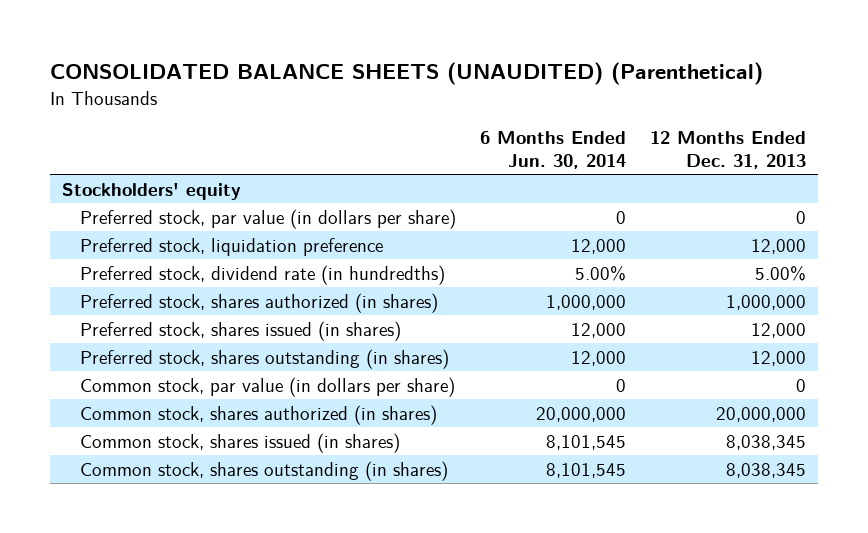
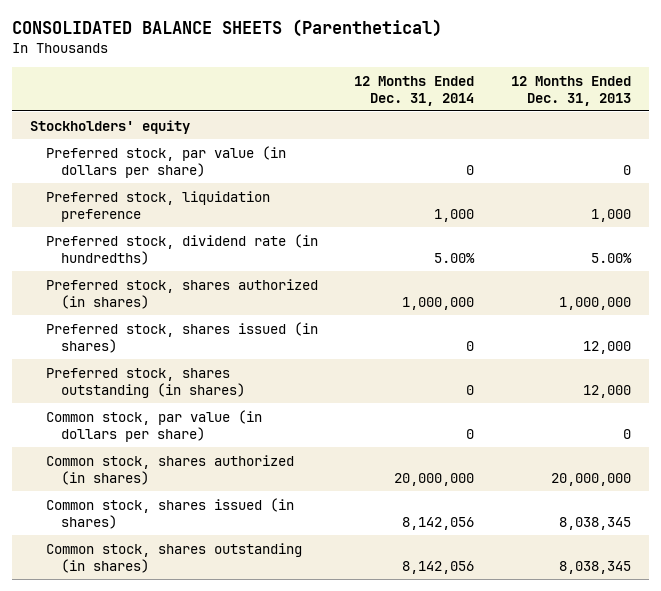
[49,62,763,86] CONSOLIDATED BALANCE SHEETS (UNAUDITED) (Parenthetical) -> [11,18,442,37] CONSOLIDATED BALANCE SHEETS (Parenthetical)
[479,131,626,169] 6 Months Ended Jun. 30, 2014 -> none
none -> [354,75,475,106] 12 Months Ended Dec. 31, 2014
[751,238,807,254] 12,000 -> [590,208,631,222] 1,000

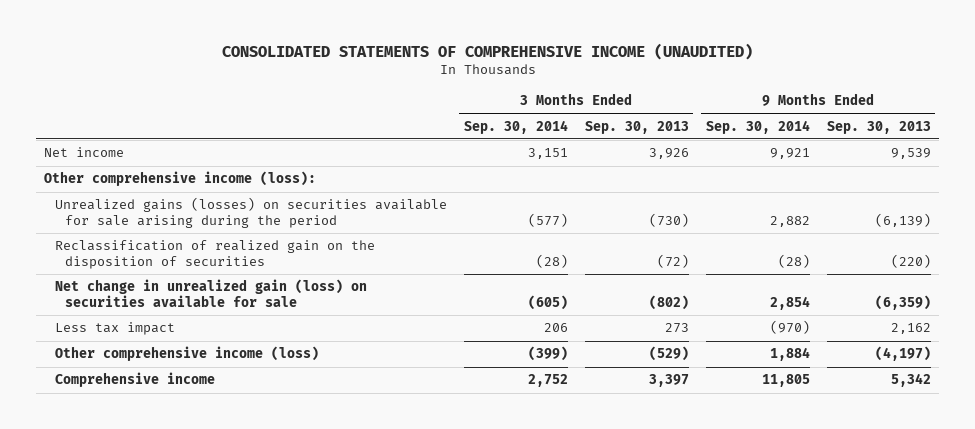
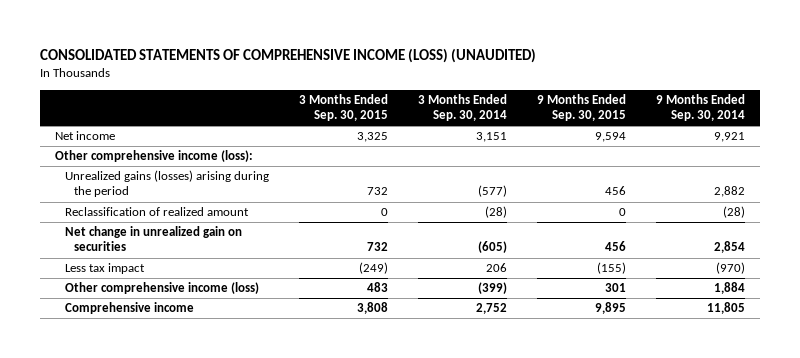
[221,42,753,60] CONSOLIDATED STATEMENTS OF COMPREHENSIVE INCOME (UNAUDITED) -> [40,47,537,63] CONSOLIDATED STATEMENTS OF COMPREHENSIVE INCOME (LOSS) (UNAUDITED)
[584,120,689,134] Sep. 30, 2013 -> none
[826,120,931,134] Sep. 30, 2013 -> none
none -> [298,93,388,122] 3 Months Ended Sep. 30, 2015
none -> [536,93,626,122] 9 Months Ended Sep. 30, 2015
[54,197,447,228] Unrealized gains (losses) on securities available for sale arising during the period -> [64,170,269,198] Unrealized gains (losses) arising during the period
[54,240,375,269] Reclassification of realized gain on the disposition of securities -> [64,207,249,217] Reclassification of realized amount
[54,279,367,307] Net change in unrealized gain (loss) on securities available for sale -> [64,226,242,252] Net change in unrealized gain on securities

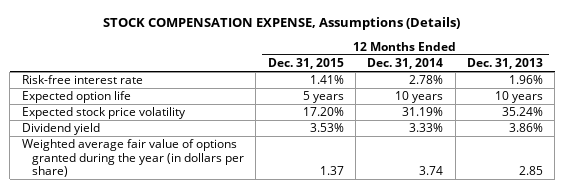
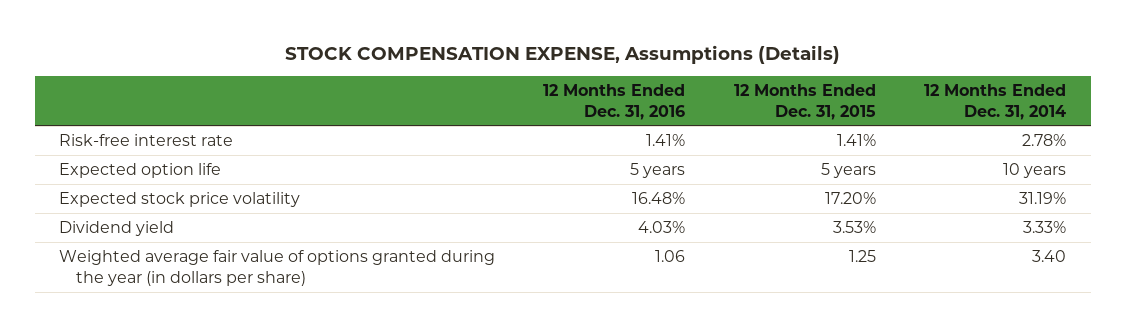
[467,58,544,70] Dec. 31, 2013 -> none
none -> [543,84,686,120] 12 Months Ended Dec. 31, 2016
[319,166,344,176] 1.37 -> [848,250,876,263] 1.25
[419,166,444,176] 3.74 -> [1032,250,1067,263] 3.40

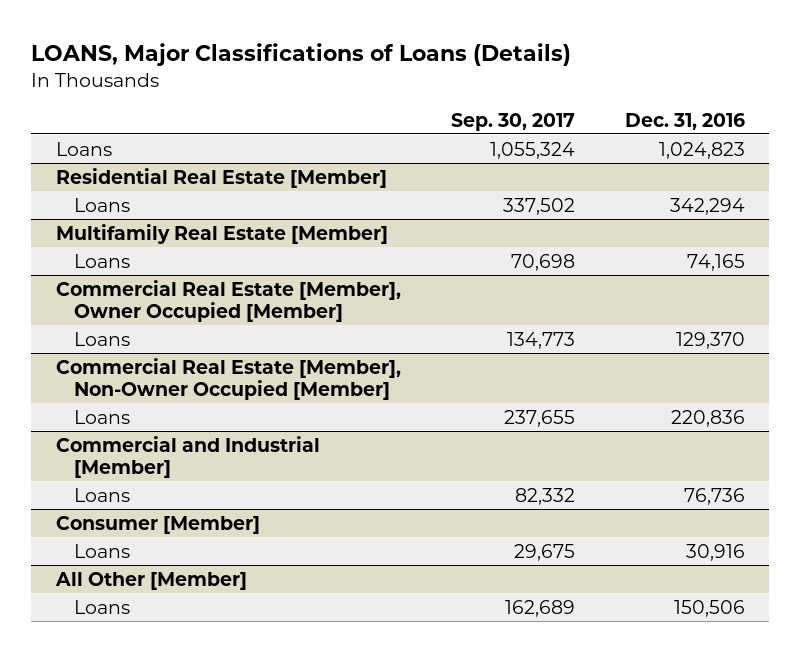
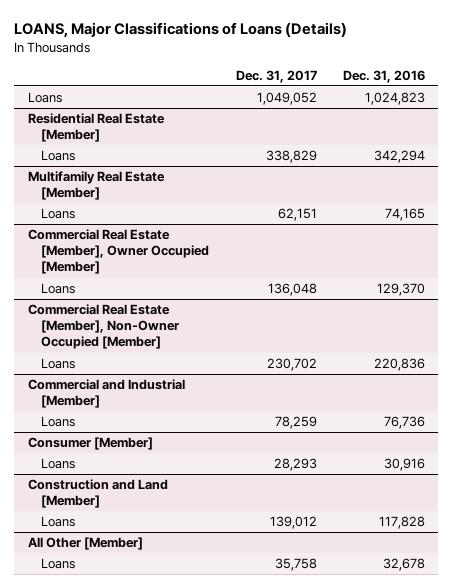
[450,112,575,131] Sep. 30, 2017 -> none
none -> [235,69,317,83] Dec. 31, 2017
none -> [27,479,168,509] Construction and Land [Member]
none -> [41,516,76,528] Loans
[673,599,745,617] 150,506 -> [383,558,426,572] 32,678

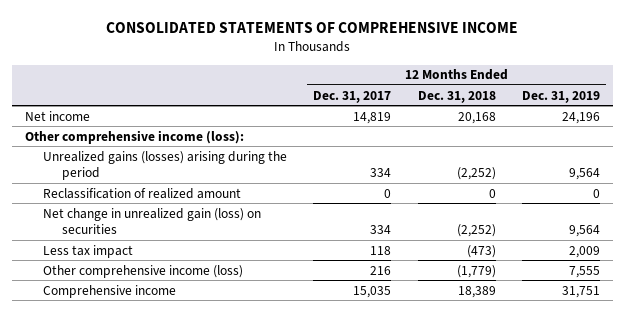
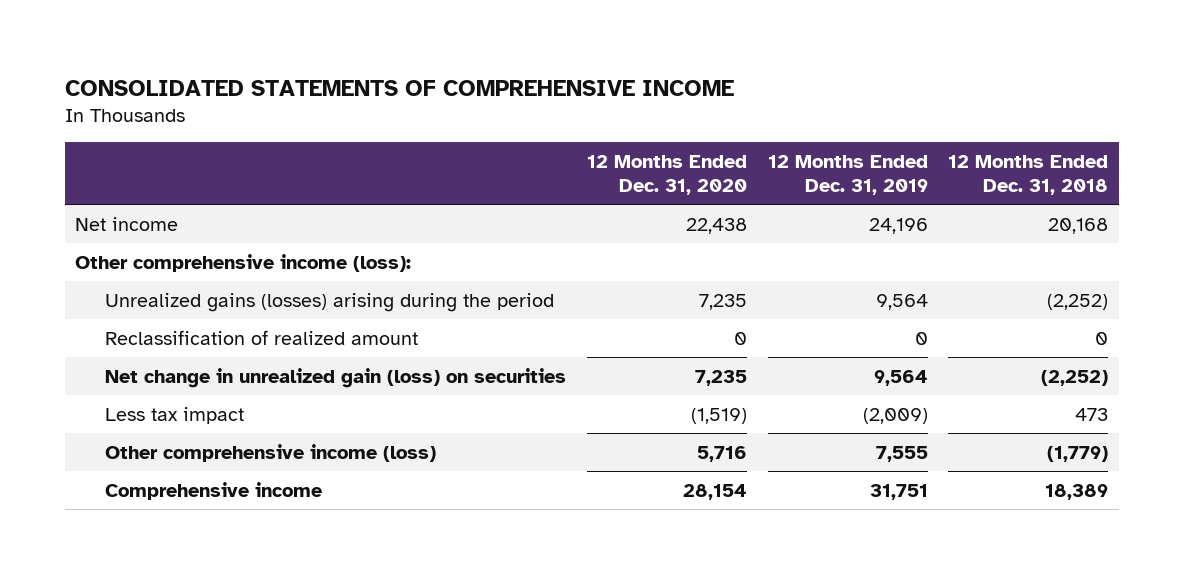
[313,90,392,103] Dec. 31, 2017 -> none
none -> [587,154,748,196] 12 Months Ended Dec. 31, 2020
[466,244,496,258] (473) -> [1075,407,1109,421] 473
[568,245,600,258] 2,009 -> [862,407,928,424] (2,009)

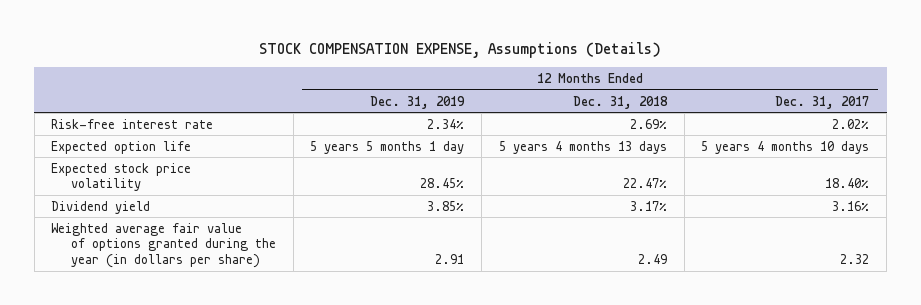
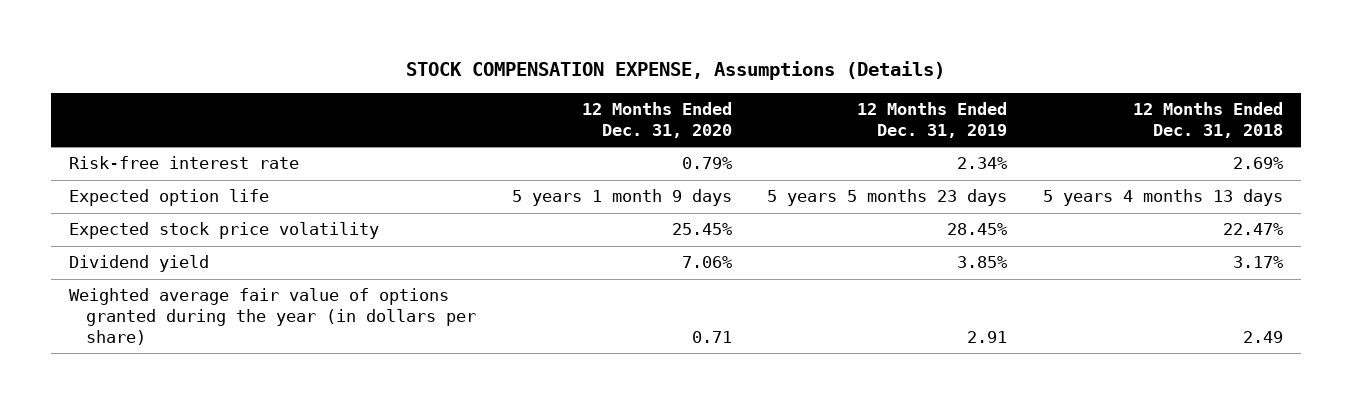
[775,95,870,109] Dec. 31, 2017 -> none
none -> [581,102,732,138] 12 Months Ended Dec. 31, 2020
[310,140,465,154] 5 years 5 months 1 day -> [767,189,1008,207] 5 years 5 months 23 days

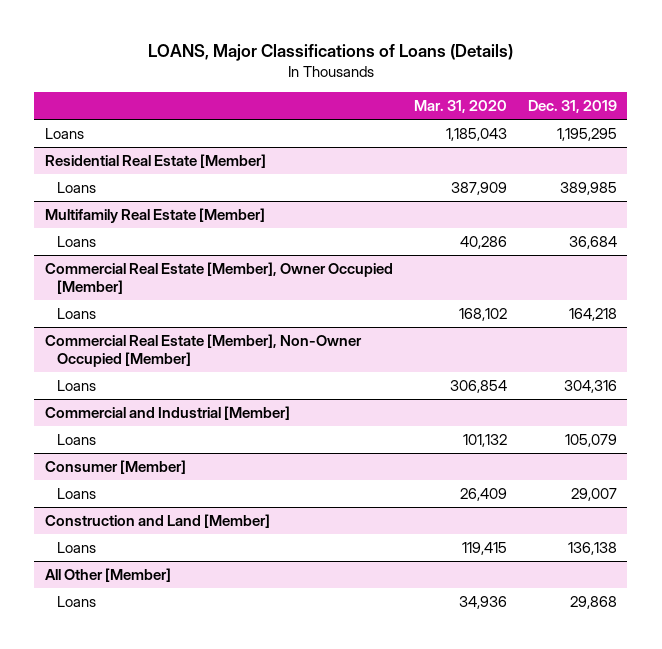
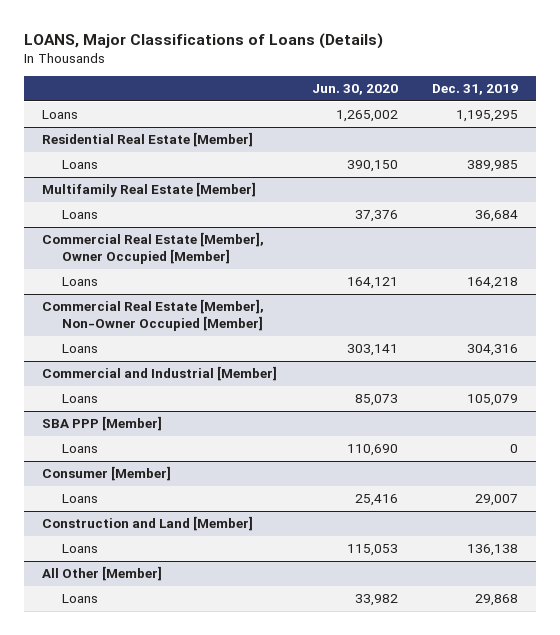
[413,100,507,114] Mar. 31, 2020 -> none
none -> [311,84,398,96] Jun. 30, 2020
none -> [41,416,162,432] SBA PPP [Member]
none -> [62,444,99,454] Loans

